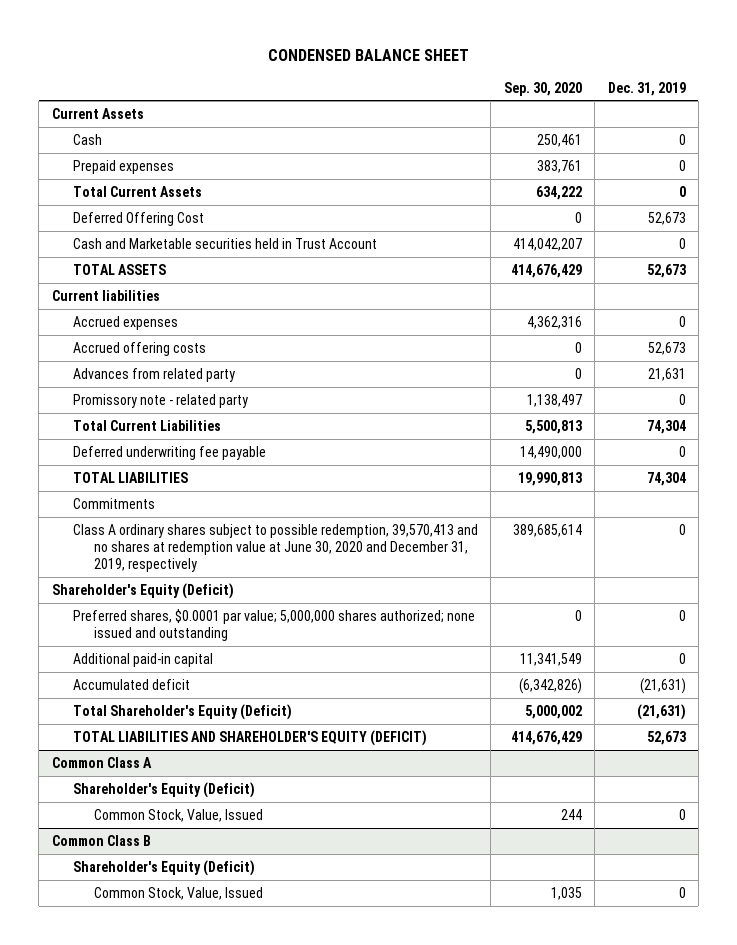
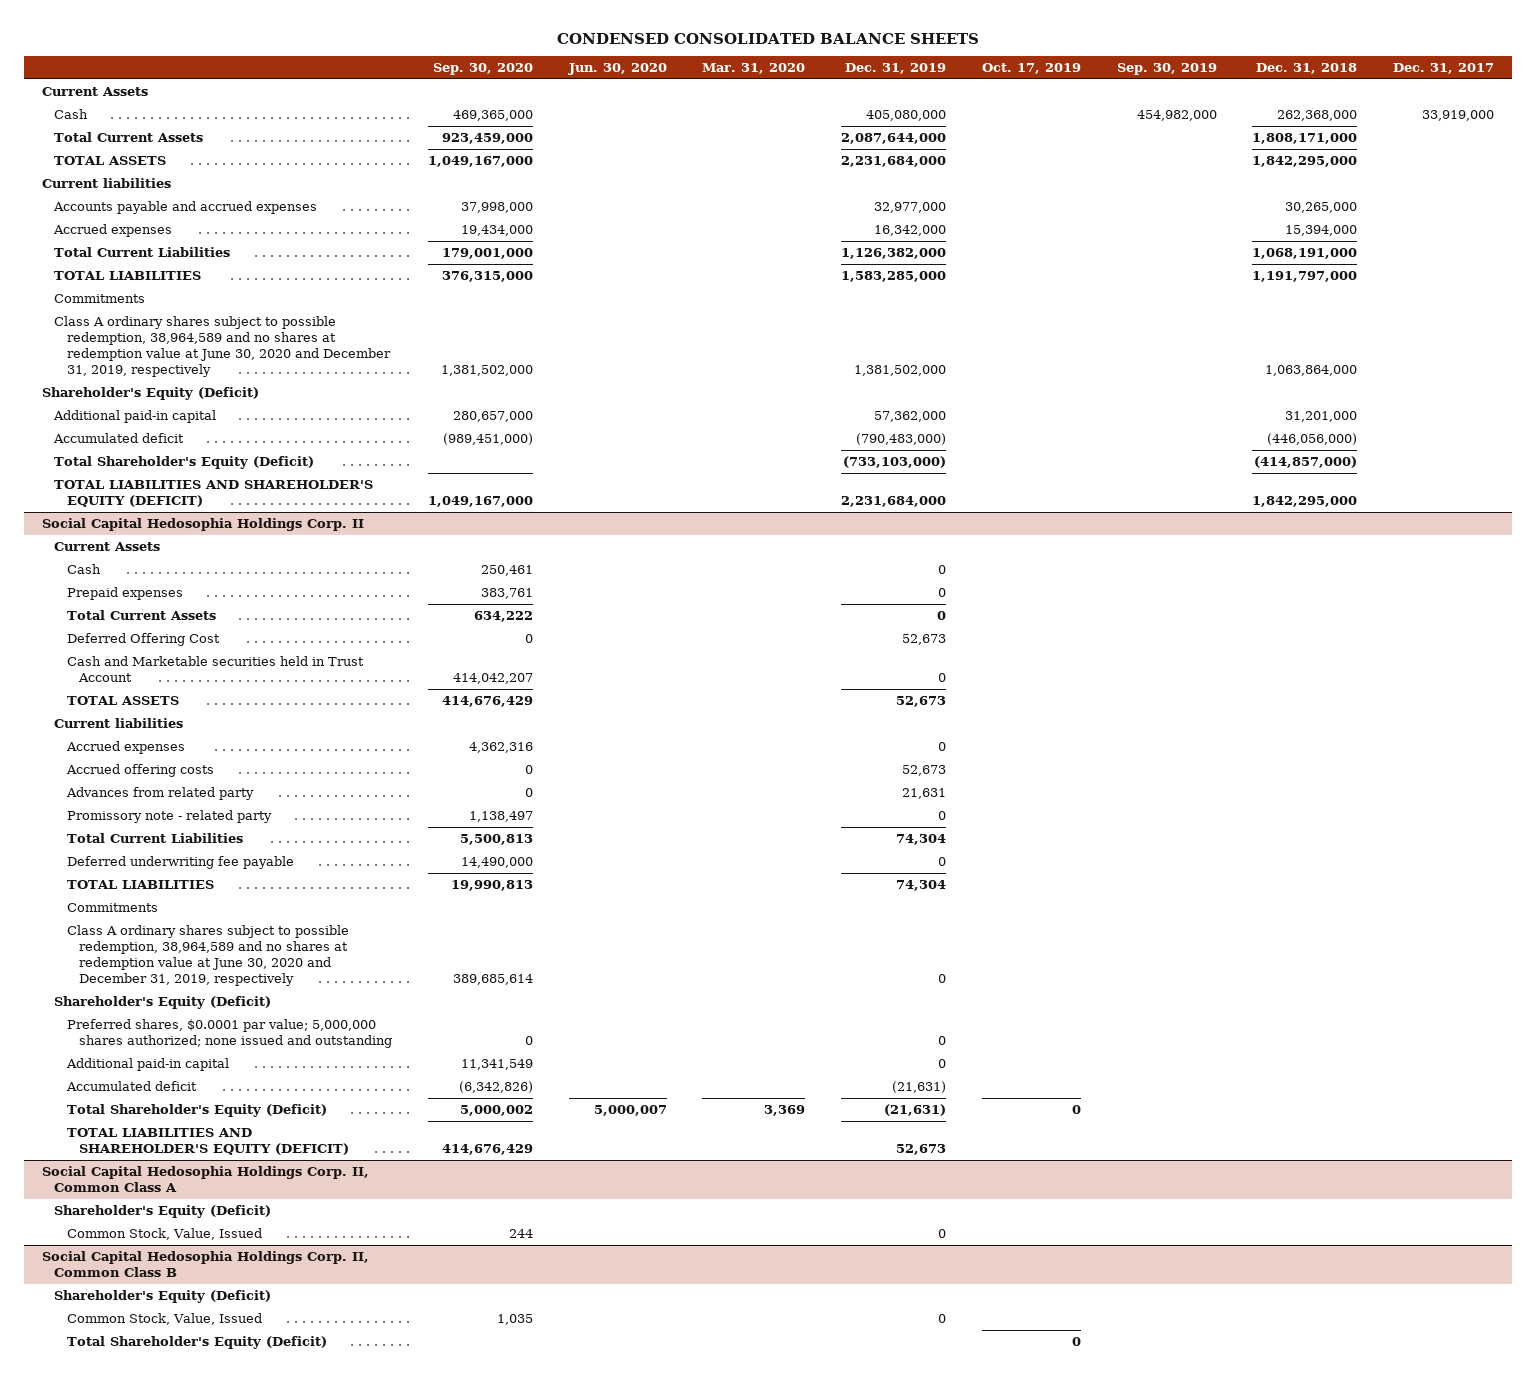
[267,48,469,61] CONDENSED BALANCE SHEET -> [556,32,979,44] CONDENSED CONSOLIDATED BALANCE SHEETS
none -> [567,63,667,76] Jun. 30, 2020
none -> [702,63,806,75] Mar. 31, 2020
none -> [981,63,1081,75] Oct. 17, 2019
none -> [1116,63,1217,76] Sep. 30, 2019
none -> [1256,63,1358,75] Dec. 31, 2018
none -> [1393,63,1495,75] Dec. 31, 2017
none -> [54,108,89,119] Cash
none -> [54,131,204,142] Total Current Assets
none -> [54,155,167,165] TOTAL ASSETS
none -> [41,177,171,188] Current liabilities
none -> [53,200,318,214] Accounts payable and accrued expenses
none -> [53,223,173,237] Accrued expenses
none -> [54,246,231,257] Total Current Liabilities
none -> [54,270,202,280] TOTAL LIABILITIES
none -> [54,293,146,303] Commitments
none -> [54,315,391,378] Class A ordinary shares subject to possible redemption, 38,964,589 and no shares at redemption value at June 30, 2020 and December 31, 2019, respectively
none -> [41,386,259,400] Shareholder's Equity (Deficit)
none -> [53,409,217,423] Additional paid-in capital
none -> [53,432,185,443] Accumulated deficit
none -> [54,455,315,469] Total Shareholder's Equity (Deficit)
none -> [54,479,374,508] TOTAL LIABILITIES AND SHAREHOLDER'S EQUITY (DEFICIT)
none -> [41,517,364,531] Social Capital Hedosophia Holdings Corp. II
none -> [54,541,161,551] Current Assets
[72,523,478,573] Class A ordinary shares subject to possible redemption, 39,570,413 and no shares at redemption value at June 30, 2020 and December 31, 2019, respectively -> [66,924,349,987] Class A ordinary shares subject to possible redemption, 38,964,589 and no shares at redemption value at June 30, 2020 and December 31, 2019, respectively
[51,756,152,768] Common Class A -> none
none -> [41,1165,369,1193] Social Capital Hedosophia Holdings Corp. II, Common Class A
[51,834,151,846] Common Class B -> none
none -> [41,1250,369,1278] Social Capital Hedosophia Holdings Corp. II, Common Class B
none -> [66,1335,327,1349] Total Shareholder's Equity (Deficit)

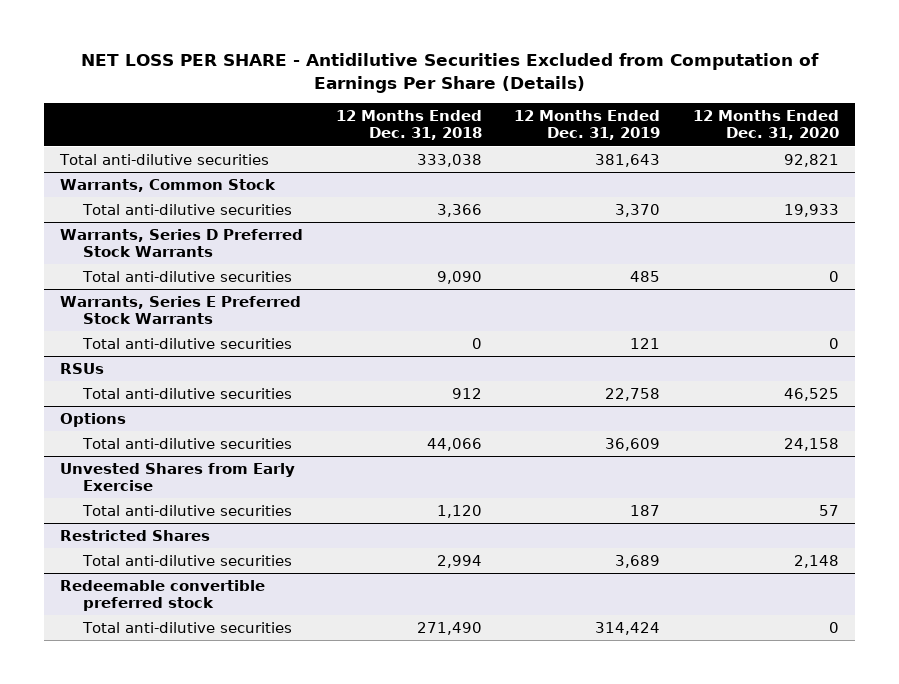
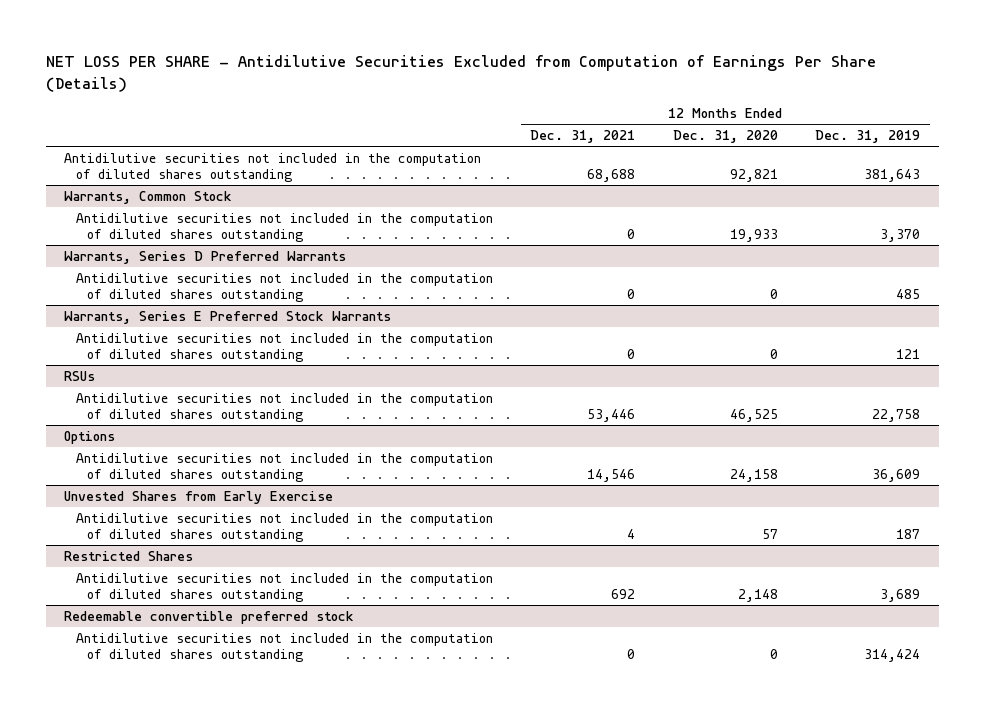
[335,110,482,141] 12 Months Ended Dec. 31, 2018 -> none
none -> [530,130,636,144] Dec. 31, 2021
[59,153,270,165] Total anti-dilutive securities -> [64,152,482,183] Antidilutive securities not included in the computation of diluted shares outstanding
[81,203,292,215] Total anti-dilutive securities -> [75,212,493,243] Antidilutive securities not included in the computation of diluted shares outstanding
[60,228,304,258] Warrants, Series D Preferred Stock Warrants -> [64,250,347,264] Warrants, Series D Preferred Warrants
[81,270,292,282] Total anti-dilutive securities -> [75,272,493,303] Antidilutive securities not included in the computation of diluted shares outstanding
[81,337,292,349] Total anti-dilutive securities -> [75,332,493,363] Antidilutive securities not included in the computation of diluted shares outstanding
[81,387,292,399] Total anti-dilutive securities -> [75,392,493,423] Antidilutive securities not included in the computation of diluted shares outstanding
[81,437,292,449] Total anti-dilutive securities -> [75,452,493,483] Antidilutive securities not included in the computation of diluted shares outstanding
[81,504,292,516] Total anti-dilutive securities -> [75,512,493,543] Antidilutive securities not included in the computation of diluted shares outstanding
[81,554,292,566] Total anti-dilutive securities -> [75,572,493,603] Antidilutive securities not included in the computation of diluted shares outstanding
[81,621,292,633] Total anti-dilutive securities -> [75,632,493,663] Antidilutive securities not included in the computation of diluted shares outstanding

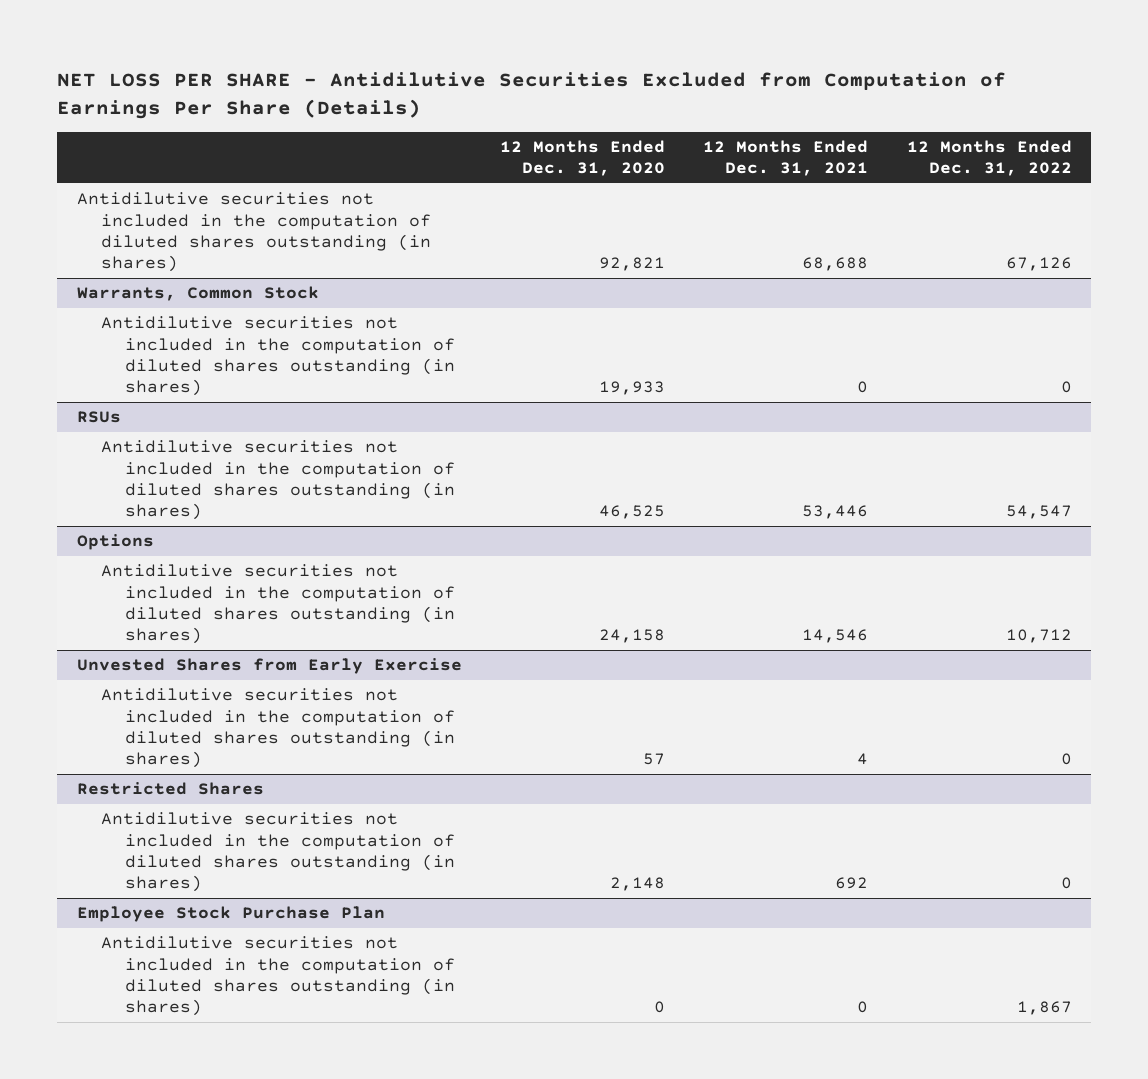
[815,130,921,144] Dec. 31, 2019 -> none
none -> [906,139,1072,177] 12 Months Ended Dec. 31, 2022
[64,152,482,183] Antidilutive securities not included in the computation of diluted shares outstanding -> [76,192,431,273] Antidilutive securities not included in the computation of diluted shares outstanding (in shares)
[64,250,347,264] Warrants, Series D Preferred Warrants -> none
[75,272,493,303] Antidilutive securities not included in the computation of diluted shares outstanding -> none
[64,310,392,324] Warrants, Series E Preferred Stock Warrants -> none
[75,332,493,363] Antidilutive securities not included in the computation of diluted shares outstanding -> none
[75,212,493,243] Antidilutive securities not included in the computation of diluted shares outstanding -> [100,316,455,397] Antidilutive securities not included in the computation of diluted shares outstanding (in shares)
[75,392,493,423] Antidilutive securities not included in the computation of diluted shares outstanding -> [100,440,455,521] Antidilutive securities not included in the computation of diluted shares outstanding (in shares)
[75,452,493,483] Antidilutive securities not included in the computation of diluted shares outstanding -> [100,564,455,645] Antidilutive securities not included in the computation of diluted shares outstanding (in shares)
[75,512,493,543] Antidilutive securities not included in the computation of diluted shares outstanding -> [100,688,455,769] Antidilutive securities not included in the computation of diluted shares outstanding (in shares)
[64,610,355,624] Redeemable convertible preferred stock -> none
[75,572,493,603] Antidilutive securities not included in the computation of diluted shares outstanding -> [100,812,455,893] Antidilutive securities not included in the computation of diluted shares outstanding (in shares)
none -> [76,906,385,923] Employee Stock Purchase Plan
[75,632,493,663] Antidilutive securities not included in the computation of diluted shares outstanding -> [100,936,455,1017] Antidilutive securities not included in the computation of diluted shares outstanding (in shares)

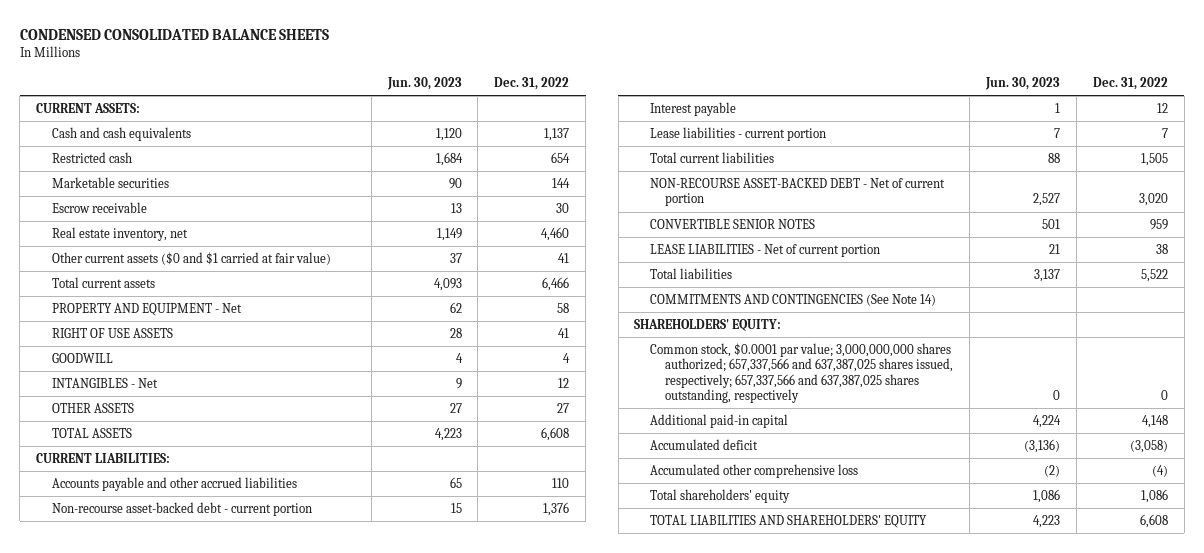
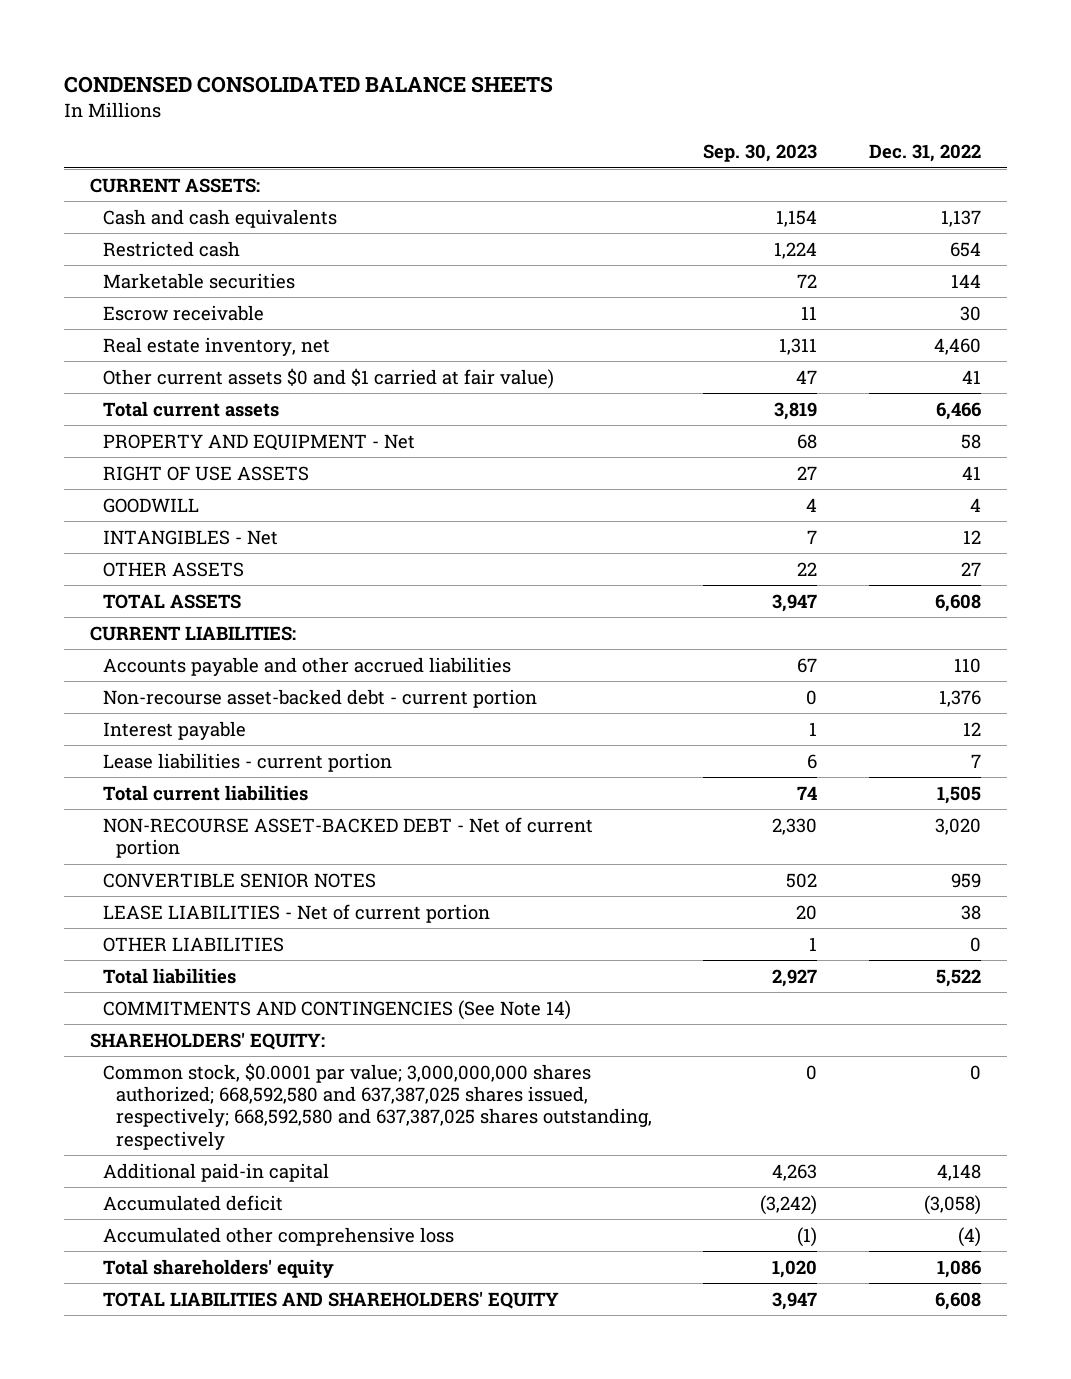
[386,77,462,91] Jun. 30, 2023 -> none
none -> [703,143,818,162] Sep. 30, 2023
[51,251,331,265] Other current assets ($0 and $1 carried at fair value) -> [102,367,554,389] Other current assets $0 and $1 carried at fair value)
none -> [102,936,284,952] OTHER LIABILITIES
[649,342,954,404] Common stock, $0.0001 par value; 3,000,000,000 shares authorized; 657,337,566 and 637,387,025 shares issued, respectively; 657,337,566 and 637,387,025 shares outstanding, respectively -> [102,1062,652,1150] Common stock, $0.0001 par value; 3,000,000,000 shares authorized; 668,592,580 and 637,387,025 shares issued, respectively; 668,592,580 and 637,387,025 shares outstanding, respectively

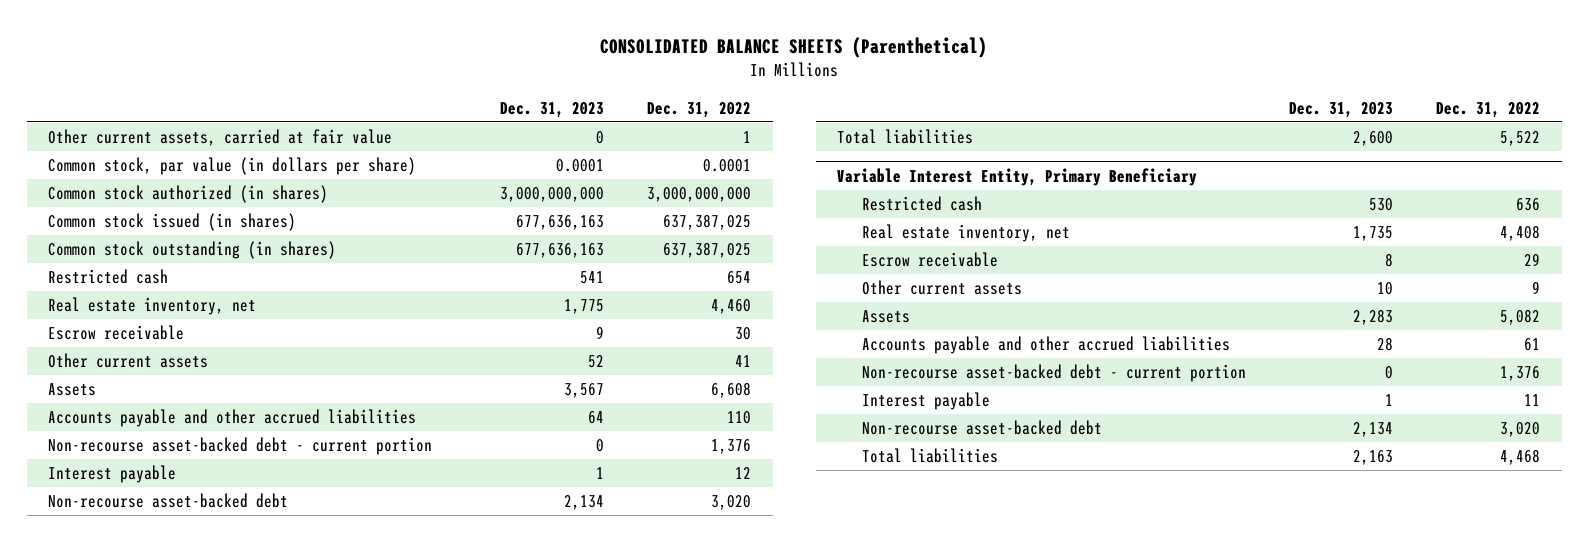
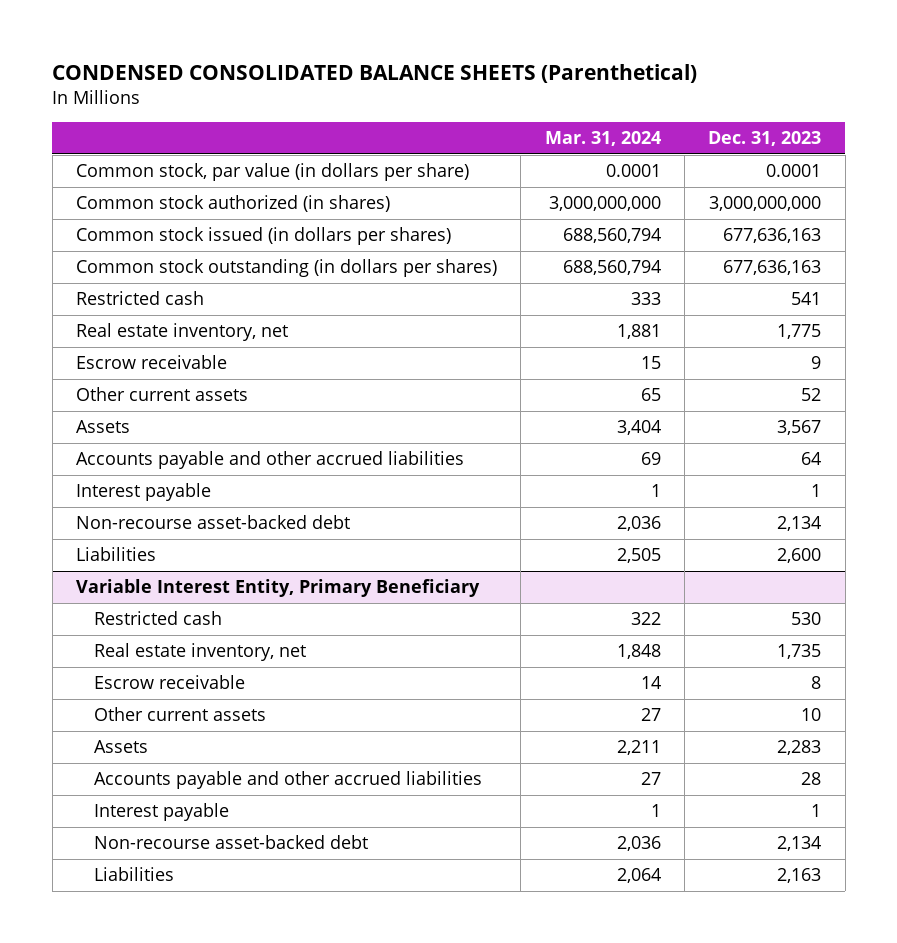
[600,37,988,59] CONSOLIDATED BALANCE SHEETS (Parenthetical) -> [52,63,698,83] CONDENSED CONSOLIDATED BALANCE SHEETS (Parenthetical)
[647,101,752,118] Dec. 31, 2022 -> none
none -> [544,131,661,147] Mar. 31, 2024
[48,129,393,147] Other current assets, carried at fair value -> none
[48,213,297,232] Common stock issued (in shares) -> [75,227,451,246] Common stock issued (in dollars per shares)
[48,241,337,260] Common stock outstanding (in shares) -> [75,259,497,278] Common stock outstanding (in dollars per shares)
[48,437,433,456] Non-recourse asset-backed debt - current portion -> none
[837,129,974,145] Total liabilities -> [75,547,156,562] Liabilities
[862,364,1247,383] Non-recourse asset-backed debt - current portion -> none
[862,448,999,464] Total liabilities -> [94,867,175,882] Liabilities

